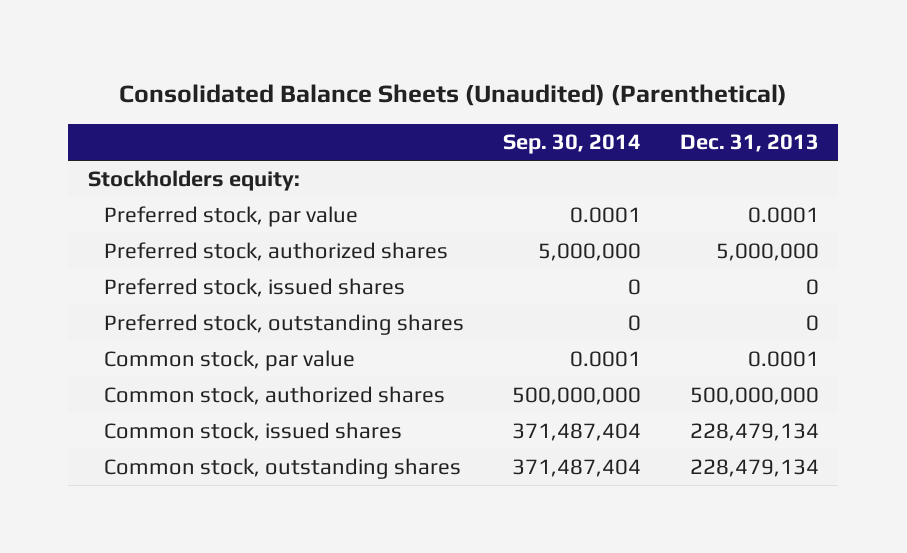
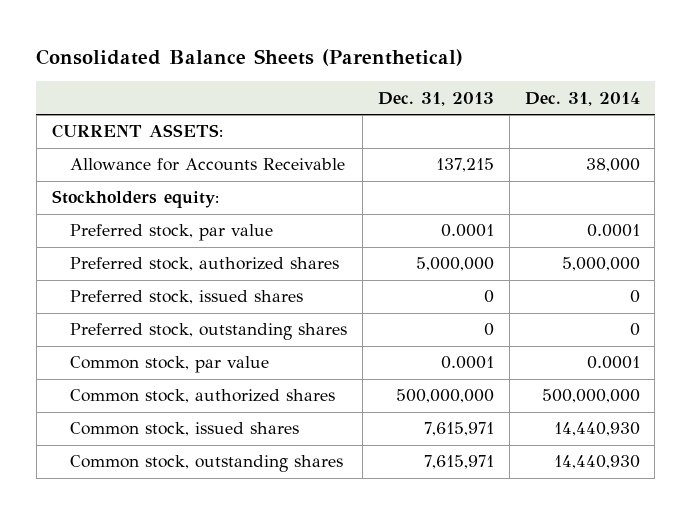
[119,84,788,107] Consolidated Balance Sheets (Unaudited) (Parenthetical) -> [36,48,464,66] Consolidated Balance Sheets (Parenthetical)
[503,134,642,155] Sep. 30, 2014 -> none
none -> [524,91,640,106] Dec. 31, 2014
none -> [51,124,223,139] CURRENT ASSETS:
none -> [69,158,345,172] Allowance for Accounts Receivable
[690,423,820,442] 228,479,134 -> [423,422,494,437] 7,615,971
[690,459,820,478] 228,479,134 -> [423,455,494,470] 7,615,971

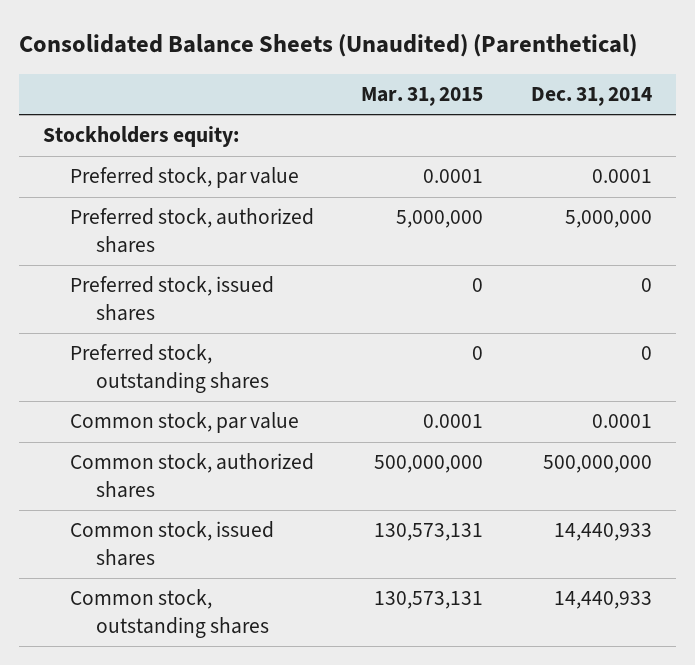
[36,48,464,66] Consolidated Balance Sheets (Parenthetical) -> [18,34,637,58] Consolidated Balance Sheets (Unaudited) (Parenthetical)
[377,91,494,106] Dec. 31, 2013 -> none
none -> [361,87,484,107] Mar. 31, 2015
[51,124,223,139] CURRENT ASSETS: -> none
[69,158,345,172] Allowance for Accounts Receivable -> none
[553,422,640,437] 14,440,930 -> [553,523,652,542] 14,440,933
[553,455,640,470] 14,440,930 -> [553,591,652,610] 14,440,933

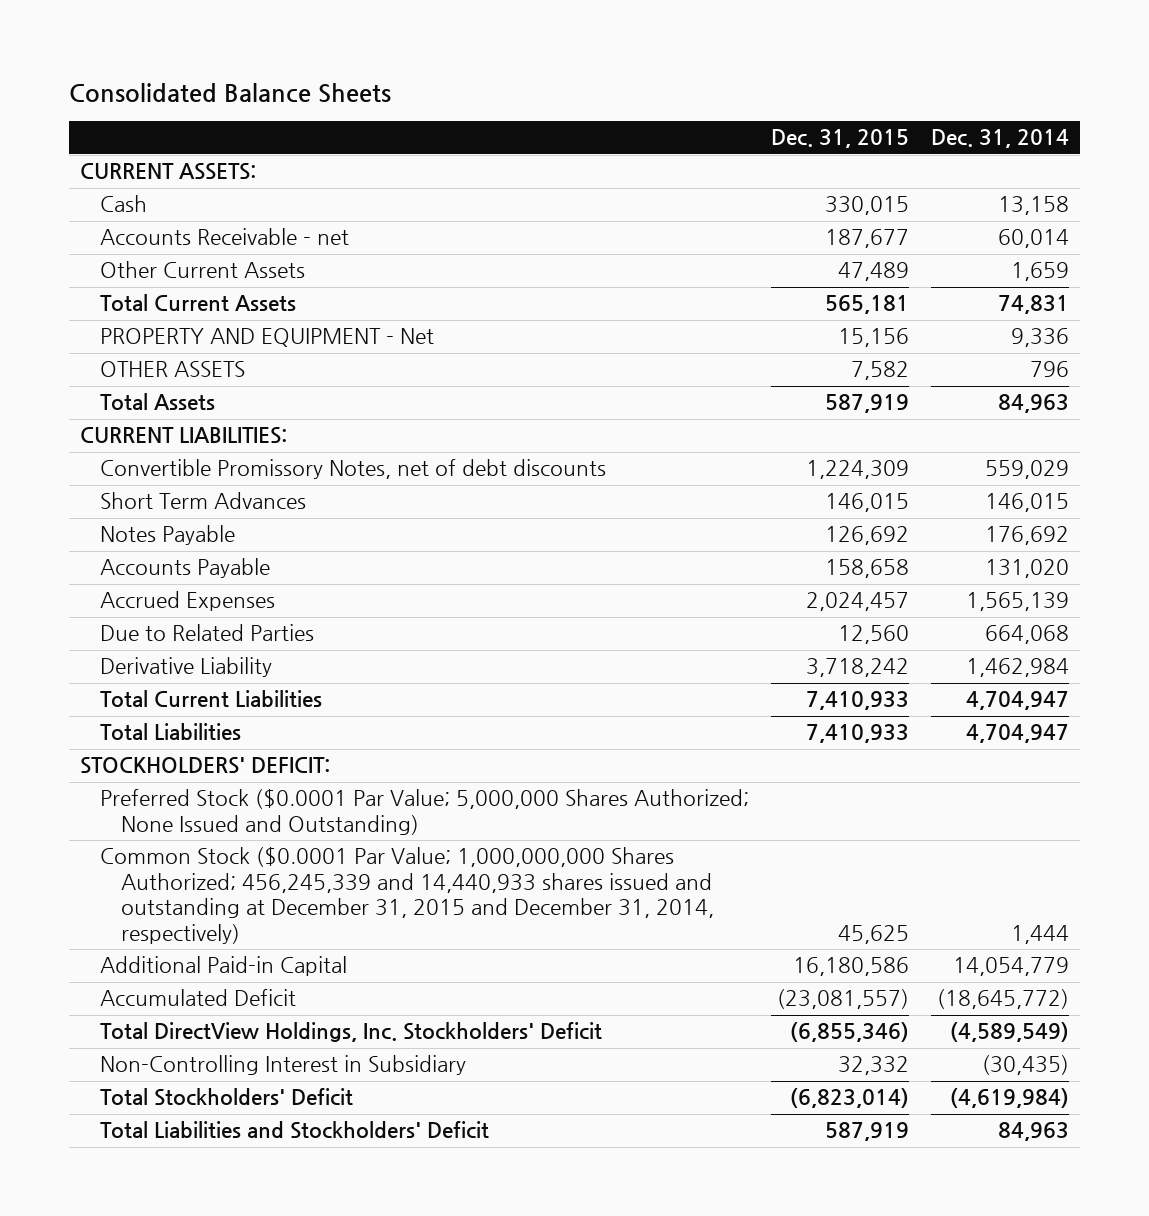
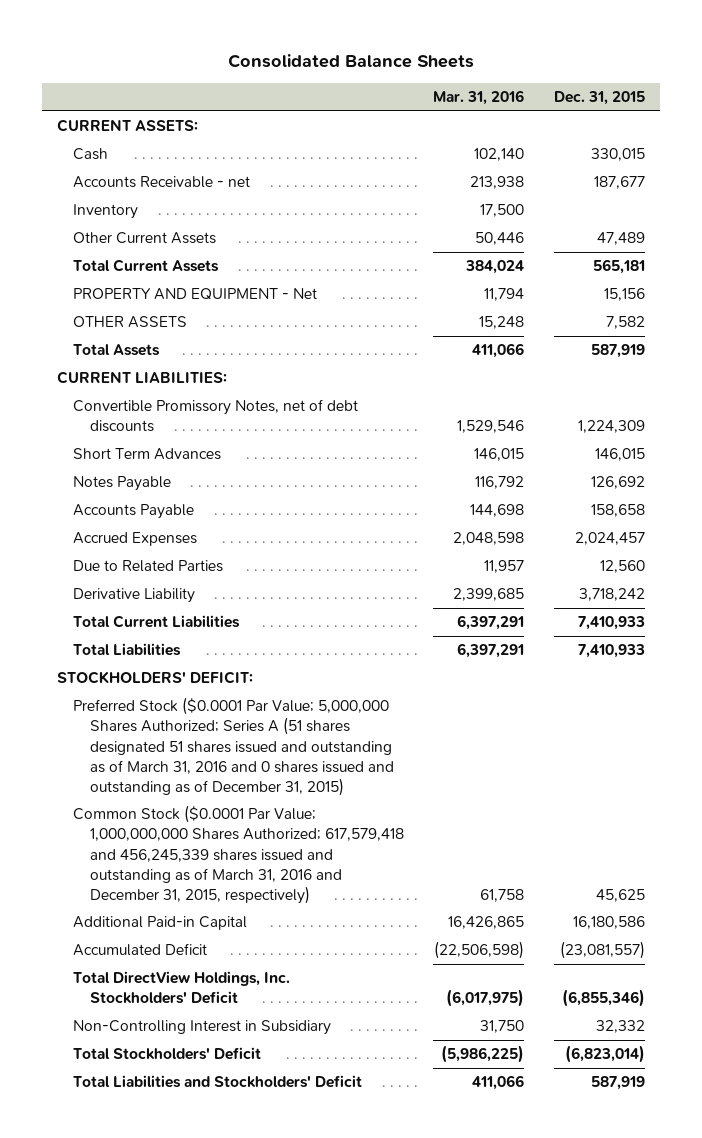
[930,129,1069,149] Dec. 31, 2014 -> none
none -> [433,89,525,105] Mar. 31, 2016
none -> [73,204,139,220] Inventory
[100,789,750,835] Preferred Stock ($0.0001 Par Value; 5,000,000 Shares Authorized; None Issued and Outstanding) -> [73,697,394,796] Preferred Stock ($0.0001 Par Value; 5,000,000 Shares Authorized; Series A (51 shares designated 51 shares issued and outstanding as of March 31, 2016 and 0 shares issued and outstanding as of December 31, 2015)
[100,847,714,944] Common Stock ($0.0001 Par Value; 1,000,000,000 Shares Authorized; 456,245,339 and 14,440,933 shares issued and outstanding at December 31, 2015 and December 31, 2014, respectively) -> [73,805,404,904] Common Stock ($0.0001 Par Value; 1,000,000,000 Shares Authorized; 617,579,418 and 456,245,339 shares issued and outstanding as of March 31, 2016 and December 31, 2015, respectively)

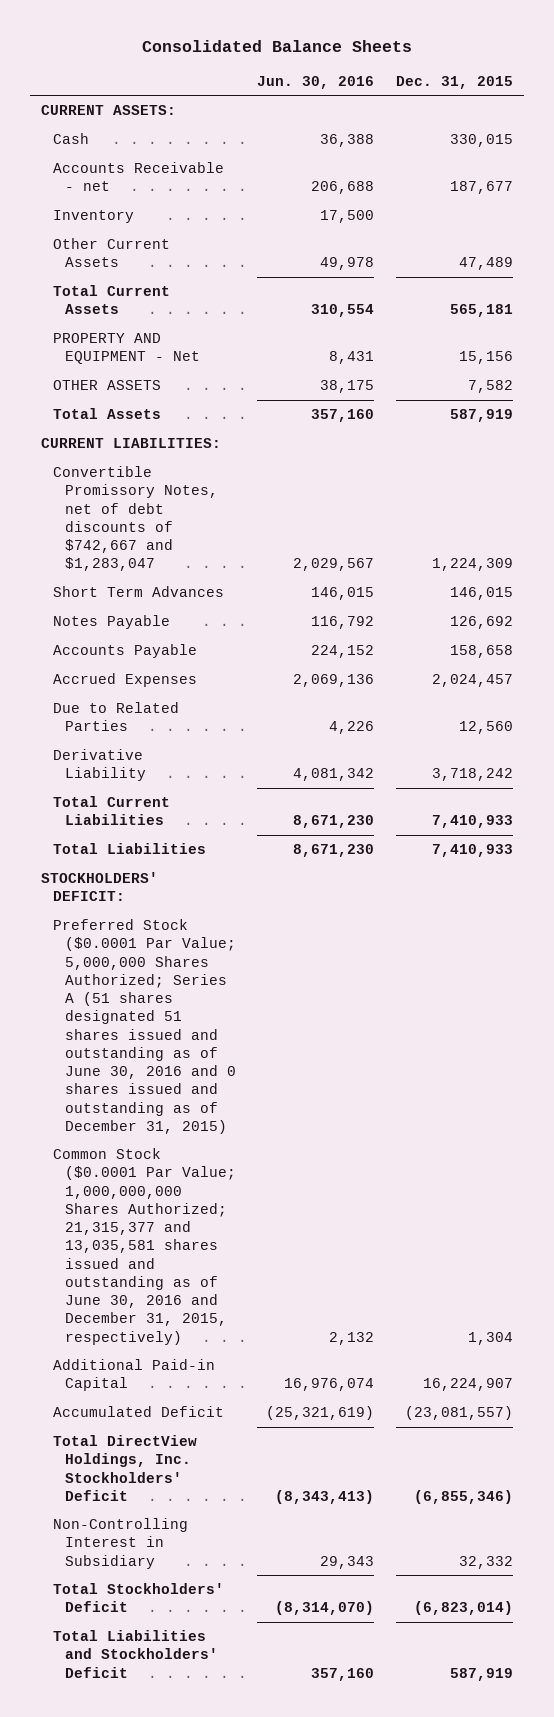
[433,89,525,105] Mar. 31, 2016 -> none
none -> [257,75,375,89] Jun. 30, 2016
[73,399,359,433] Convertible Promissory Notes, net of debt discounts -> [52,466,218,572] Convertible Promissory Notes, net of debt discounts of $742,667 and $1,283,047
[73,697,394,796] Preferred Stock ($0.0001 Par Value; 5,000,000 Shares Authorized; Series A (51 shares designated 51 shares issued and outstanding as of March 31, 2016 and 0 shares issued and outstanding as of December 31, 2015) -> [52,919,236,1134] Preferred Stock ($0.0001 Par Value; 5,000,000 Shares Authorized; Series A (51 shares designated 51 shares issued and outstanding as of June 30, 2016 and 0 shares issued and outstanding as of December 31, 2015)
[73,805,404,904] Common Stock ($0.0001 Par Value; 1,000,000,000 Shares Authorized; 617,579,418 and 456,245,339 shares issued and outstanding as of March 31, 2016 and December 31, 2015, respectively) -> [52,1148,236,1345] Common Stock ($0.0001 Par Value; 1,000,000,000 Shares Authorized; 21,315,377 and 13,035,581 shares issued and outstanding as of June 30, 2016 and December 31, 2015, respectively)
[595,888,645,902] 45,625 -> [468,1331,514,1345] 1,304
[572,916,645,930] 16,180,586 -> [423,1378,514,1392] 16,224,907

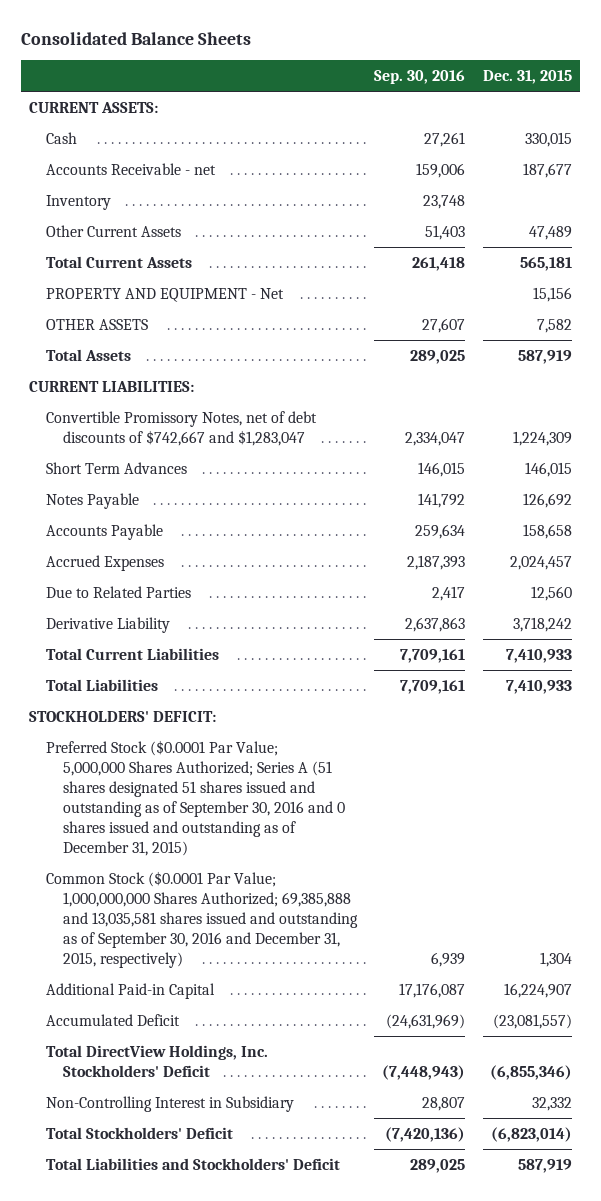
[257,75,375,89] Jun. 30, 2016 -> none
none -> [374,70,466,85] Sep. 30, 2016
[52,919,236,1134] Preferred Stock ($0.0001 Par Value; 5,000,000 Shares Authorized; Series A (51 shares designated 51 shares issued and outstanding as of June 30, 2016 and 0 shares issued and outstanding as of December 31, 2015) -> [46,739,346,857] Preferred Stock ($0.0001 Par Value; 5,000,000 Shares Authorized; Series A (51 shares designated 51 shares issued and outstanding as of September 30, 2016 and 0 shares issued and outstanding as of December 31, 2015)
[52,1148,236,1345] Common Stock ($0.0001 Par Value; 1,000,000,000 Shares Authorized; 21,315,377 and 13,035,581 shares issued and outstanding as of June 30, 2016 and December 31, 2015, respectively) -> [46,870,359,969] Common Stock ($0.0001 Par Value; 1,000,000,000 Shares Authorized; 69,385,888 and 13,035,581 shares issued and outstanding as of September 30, 2016 and December 31, 2015, respectively)

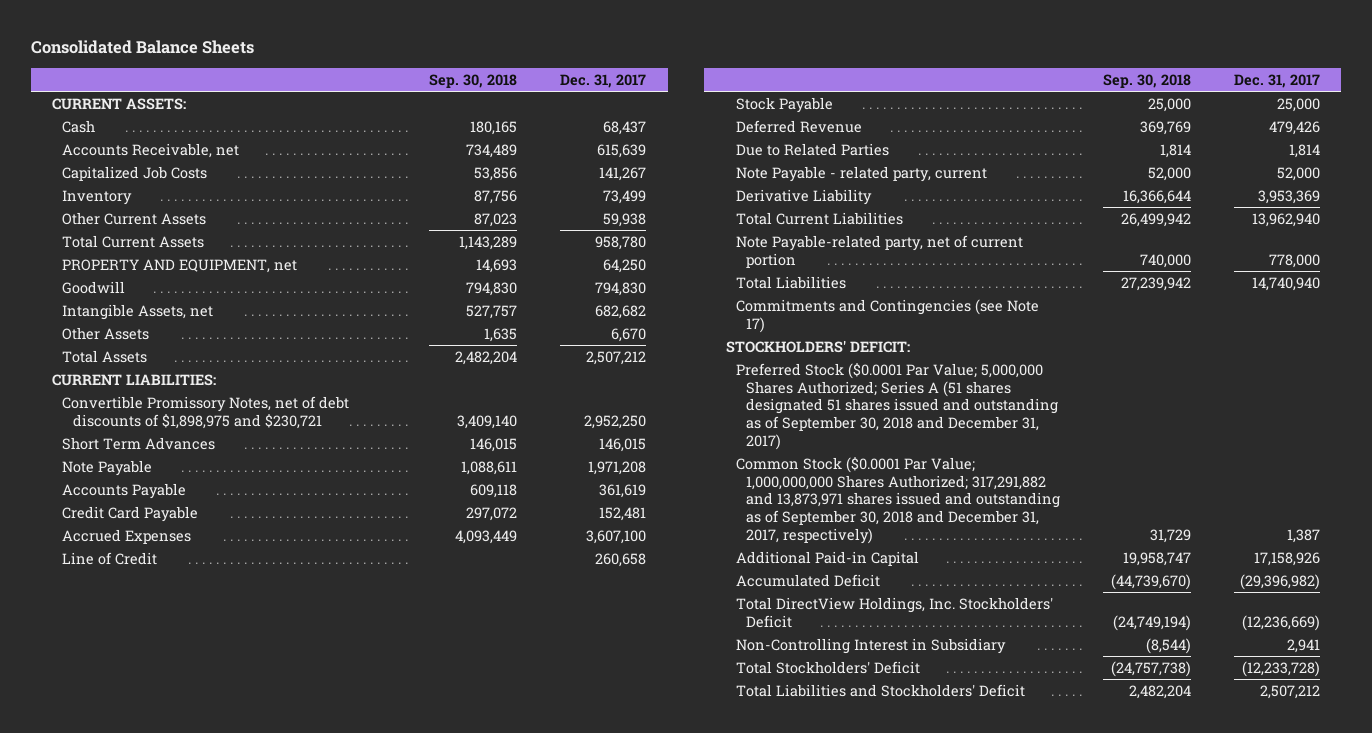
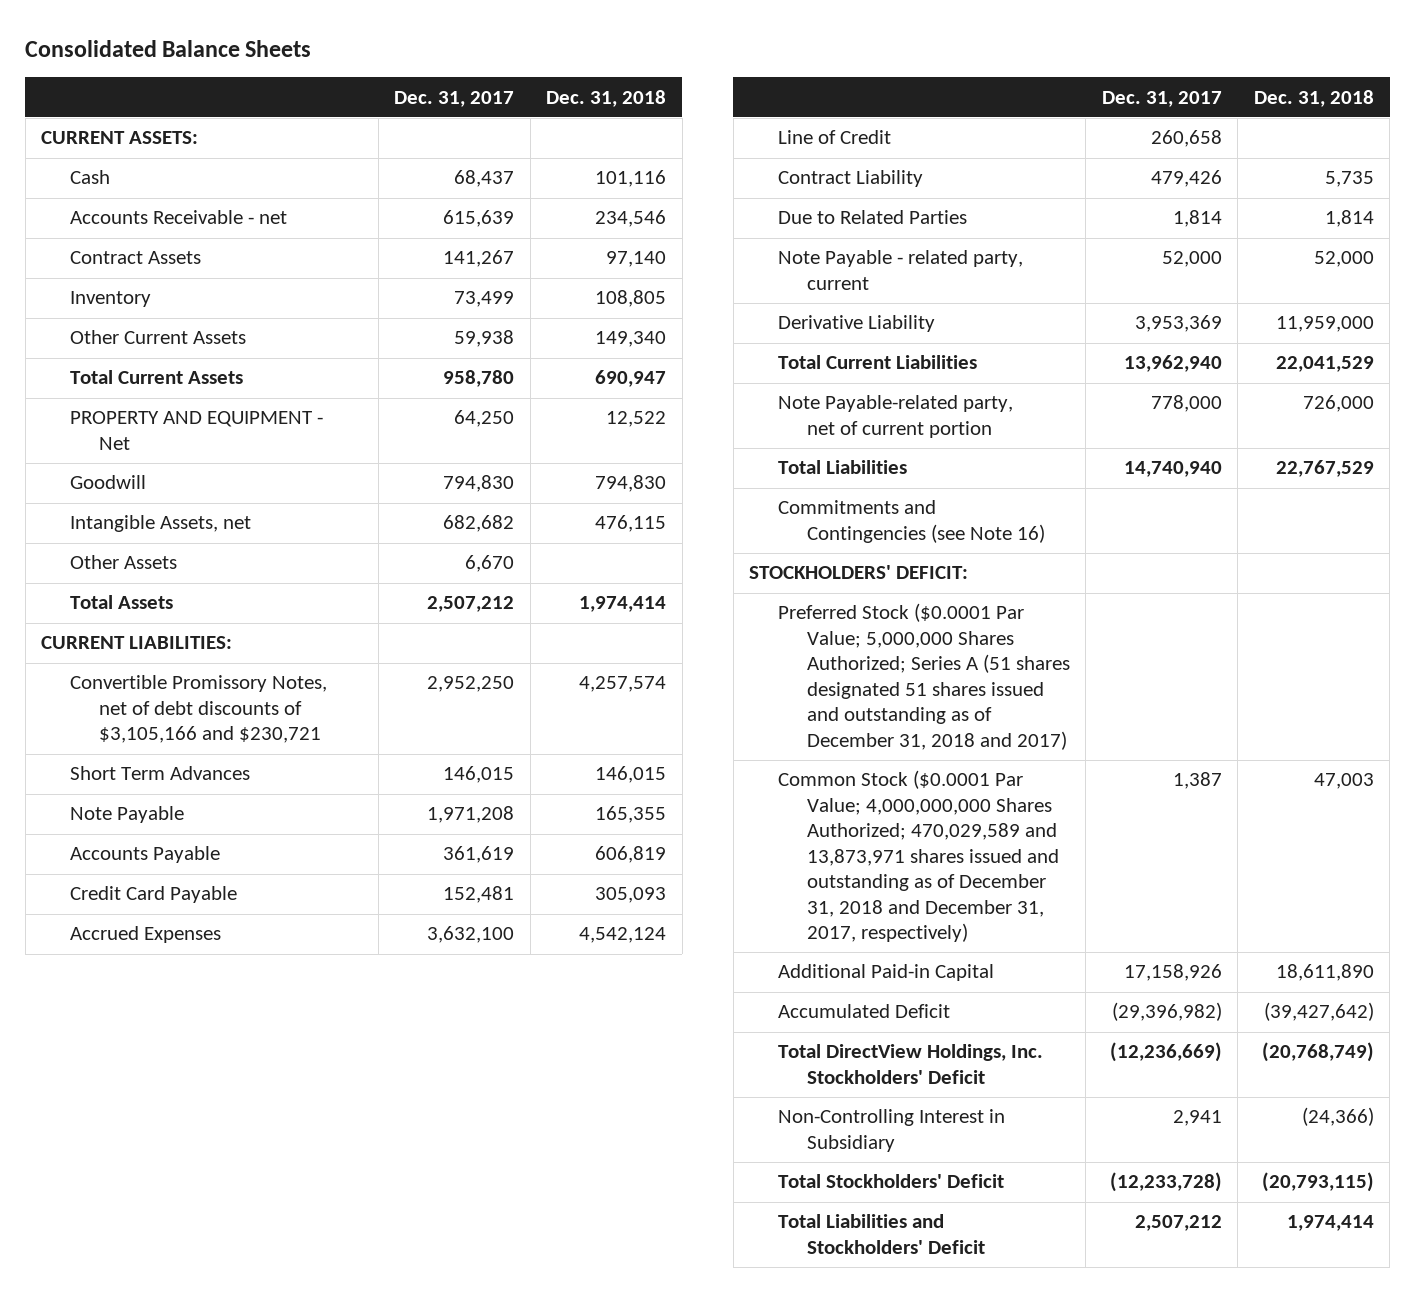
[429,73,518,88] Sep. 30, 2018 -> none
none -> [546,89,667,107] Dec. 31, 2018
[62,142,240,158] Accounts Receivable, net -> [70,210,288,225] Accounts Receivable - net
[62,165,208,181] Capitalized Job Costs -> [70,251,202,265] Contract Assets
[62,258,298,273] PROPERTY AND EQUIPMENT, net -> [70,411,324,450] PROPERTY AND EQUIPMENT - Net
[62,395,350,429] Convertible Promissory Notes, net of debt discounts of $1,898,975 and $230,721 -> [70,675,328,744] Convertible Promissory Notes, net of debt discounts of $3,105,166 and $230,721
[586,529,647,544] 3,607,100 -> [427,926,515,944] 3,632,100
[735,96,833,113] Stock Payable -> none
[735,119,862,133] Deferred Revenue -> [777,170,923,188] Contract Liability
[735,298,1039,333] Commitments and Contingencies (see Note 17) -> [777,500,1045,543] Commitments and Contingencies (see Note 16)
[735,362,1059,450] Preferred Stock ($0.0001 Par Value; 5,000,000 Shares Authorized; Series A (51 shares designated 51 shares issued and outstanding as of September 30, 2018 and December 31, 2017) -> [777,603,1070,750] Preferred Stock ($0.0001 Par Value; 5,000,000 Shares Authorized; Series A (51 shares designated 51 shares issued and outstanding as of December 31, 2018 and 2017)
[735,456,1061,544] Common Stock ($0.0001 Par Value; 1,000,000,000 Shares Authorized; 317,291,882 and 13,873,971 shares issued and outstanding as of September 30, 2018 and December 31, 2017, respectively) -> [777,770,1059,943] Common Stock ($0.0001 Par Value; 4,000,000,000 Shares Authorized; 470,029,589 and 13,873,971 shares issued and outstanding as of December 31, 2018 and December 31, 2017, respectively)

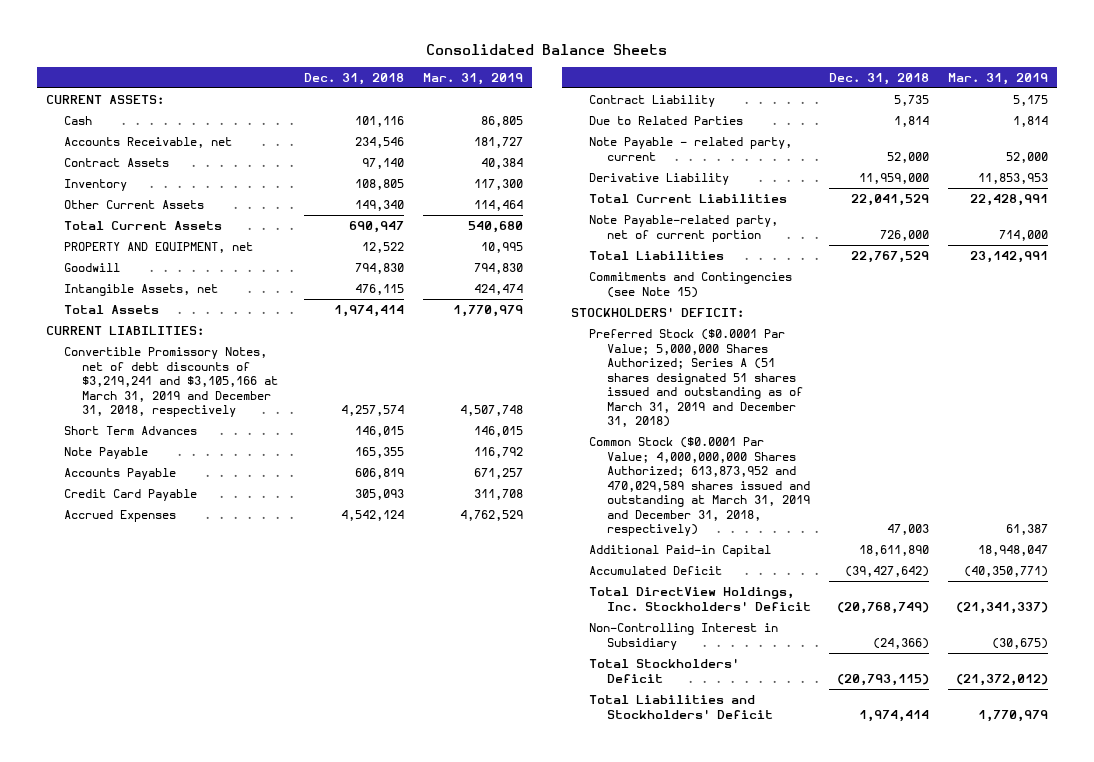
[394,90,515,107] Dec. 31, 2017 -> none
none -> [422,72,523,85] Mar. 31, 2019
[70,210,288,225] Accounts Receivable - net -> [63,137,232,149] Accounts Receivable, net
[70,411,324,450] PROPERTY AND EQUIPMENT - Net -> [63,242,253,254] PROPERTY AND EQUIPMENT, net
[70,555,178,570] Other Assets -> none
[70,675,328,744] Convertible Promissory Notes, net of debt discounts of $3,105,166 and $230,721 -> [63,347,278,418] Convertible Promissory Notes, net of debt discounts of $3,219,241 and $3,105,166 at March 31, 2019 and December 31, 2018, respectively
[777,130,891,145] Line of Credit -> none
[777,500,1045,543] Commitments and Contingencies (see Note 16) -> [588,272,792,298] Commitments and Contingencies (see Note 15)
[777,603,1070,750] Preferred Stock ($0.0001 Par Value; 5,000,000 Shares Authorized; Series A (51 shares designated 51 shares issued and outstanding as of December 31, 2018 and 2017) -> [588,329,803,428] Preferred Stock ($0.0001 Par Value; 5,000,000 Shares Authorized; Series A (51 shares designated 51 shares issued and outstanding as of March 31, 2019 and December 31, 2018)
[777,770,1059,943] Common Stock ($0.0001 Par Value; 4,000,000,000 Shares Authorized; 470,029,589 and 13,873,971 shares issued and outstanding as of December 31, 2018 and December 31, 2017, respectively) -> [588,437,810,537] Common Stock ($0.0001 Par Value; 4,000,000,000 Shares Authorized; 613,873,952 and 470,029,589 shares issued and outstanding at March 31, 2019 and December 31, 2018, respectively)

